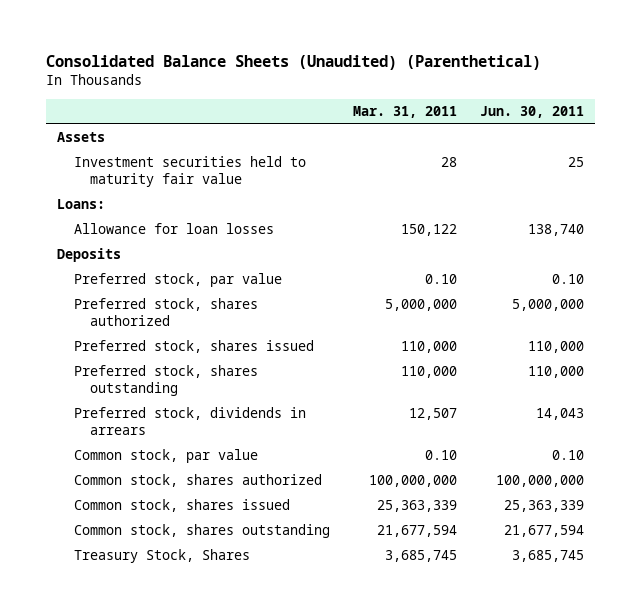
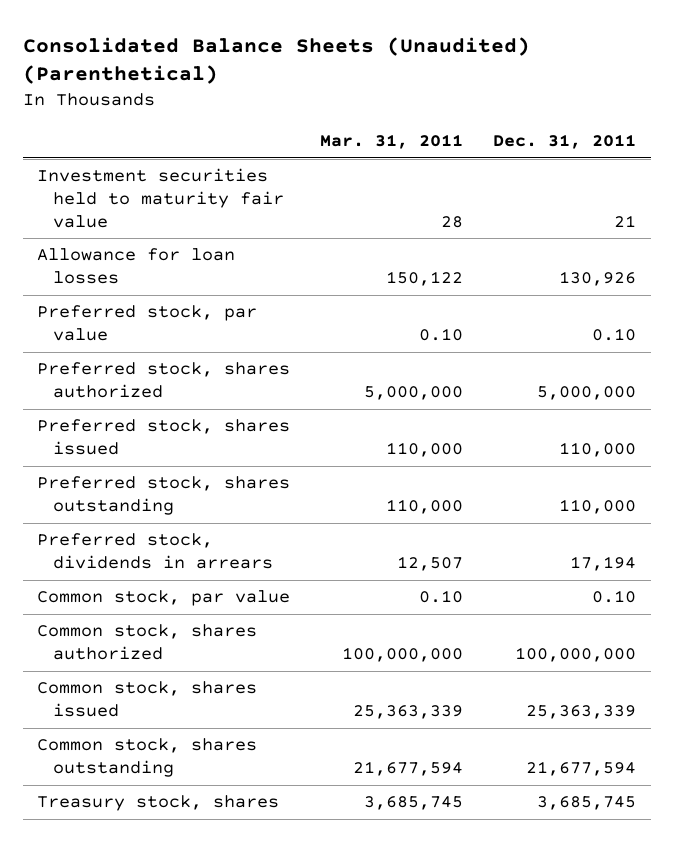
[479,106,584,119] Jun. 30, 2011 -> none
none -> [492,134,636,150] Dec. 31, 2011
[57,132,106,143] Assets -> none
[57,199,106,210] Loans: -> none
[57,248,122,263] Deposits -> none
[73,549,250,564] Treasury Stock, Shares -> [37,795,280,812] Treasury stock, shares

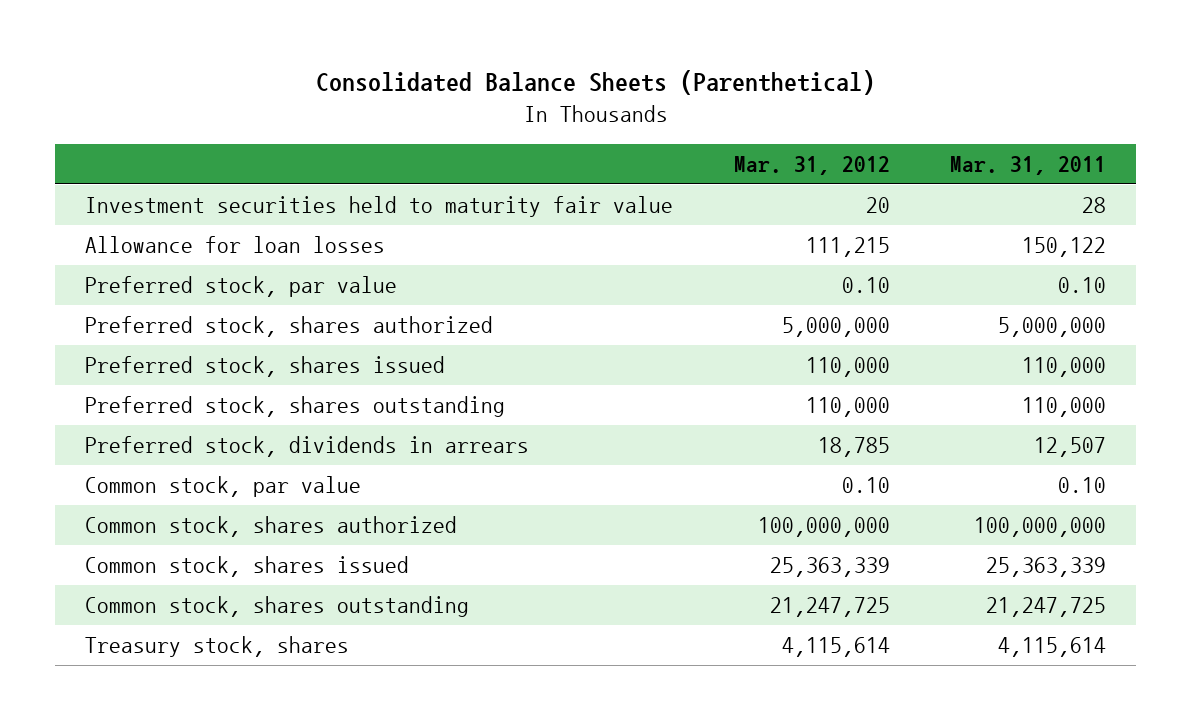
[22,36,530,85] Consolidated Balance Sheets (Unaudited) (Parenthetical) -> [315,70,875,96] Consolidated Balance Sheets (Parenthetical)
[492,134,636,150] Dec. 31, 2011 -> none
none -> [733,155,890,175] Mar. 31, 2012
[353,761,464,777] 21,677,594 -> [985,597,1106,618] 21,247,725
[364,796,464,811] 3,685,745 -> [997,637,1106,658] 4,115,614

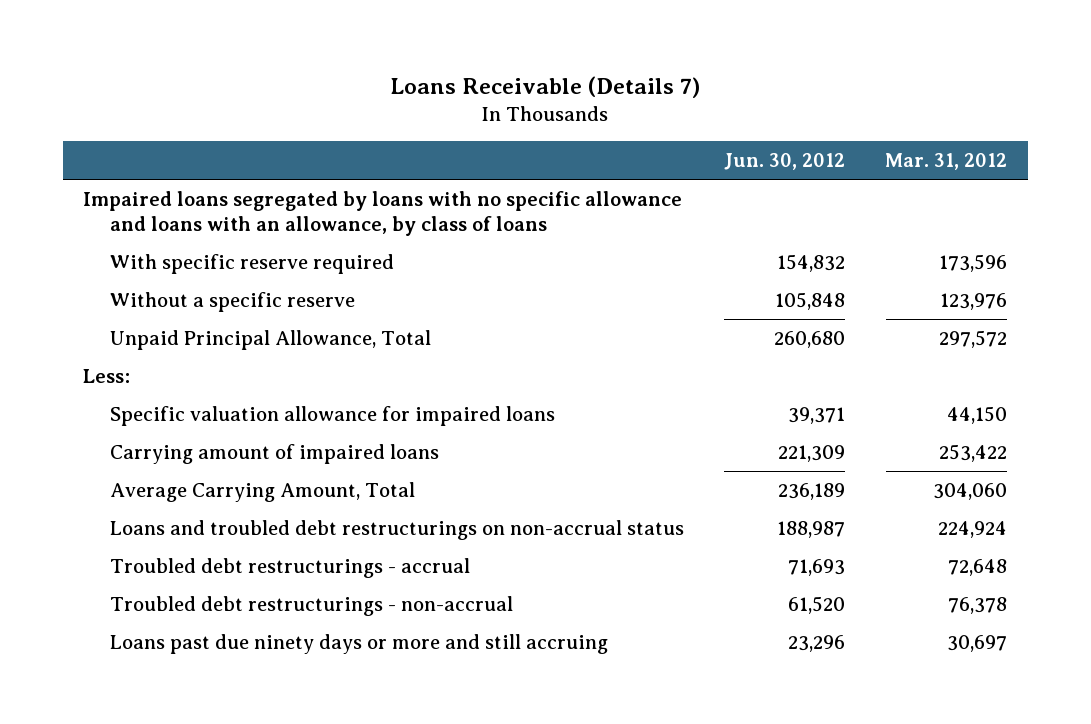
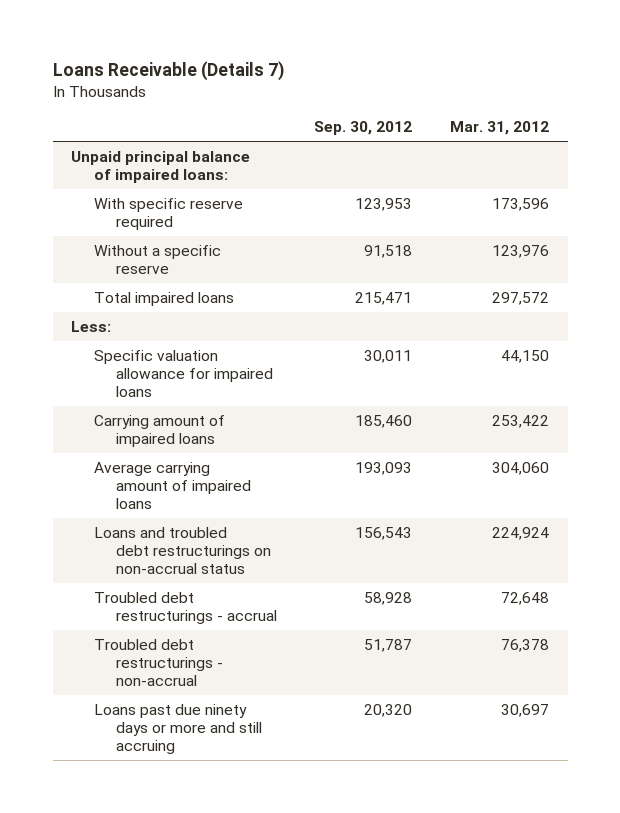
[724,152,846,170] Jun. 30, 2012 -> none
none -> [314,121,413,136] Sep. 30, 2012
[83,191,683,236] Impaired loans segregated by loans with no specific allowance and loans with an allowance, by class of loans -> [71,150,251,183] Unpaid principal balance of impaired loans:
[109,330,431,351] Unpaid Principal Allowance, Total -> [93,291,234,306] Total impaired loans
[109,482,415,503] Average Carrying Amount, Total -> [93,461,251,509] Average carrying amount of impaired loans

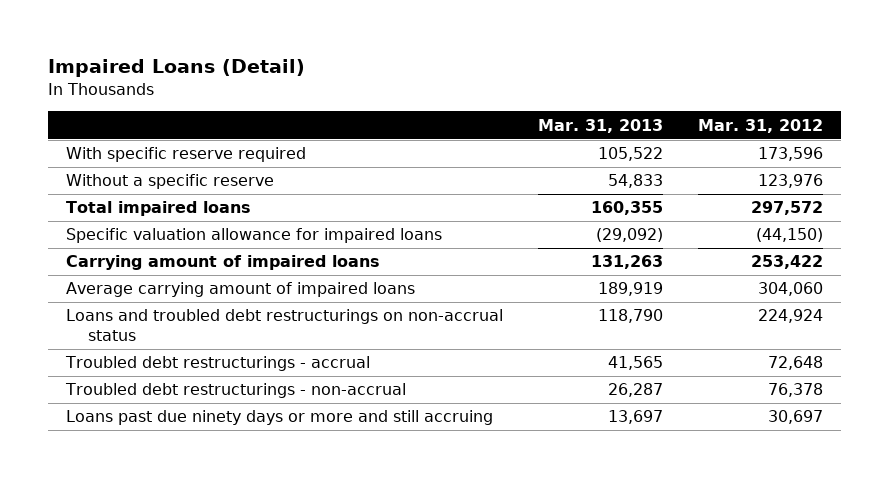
[52,61,284,82] Loans Receivable (Details 7) -> [48,59,306,78] Impaired Loans (Detail)
[314,121,413,136] Sep. 30, 2012 -> none
none -> [537,118,663,133] Mar. 31, 2013
[71,150,251,183] Unpaid principal balance of impaired loans: -> none
[71,320,112,332] Less: -> none
[500,349,549,363] 44,150 -> [755,228,823,243] (44,150)

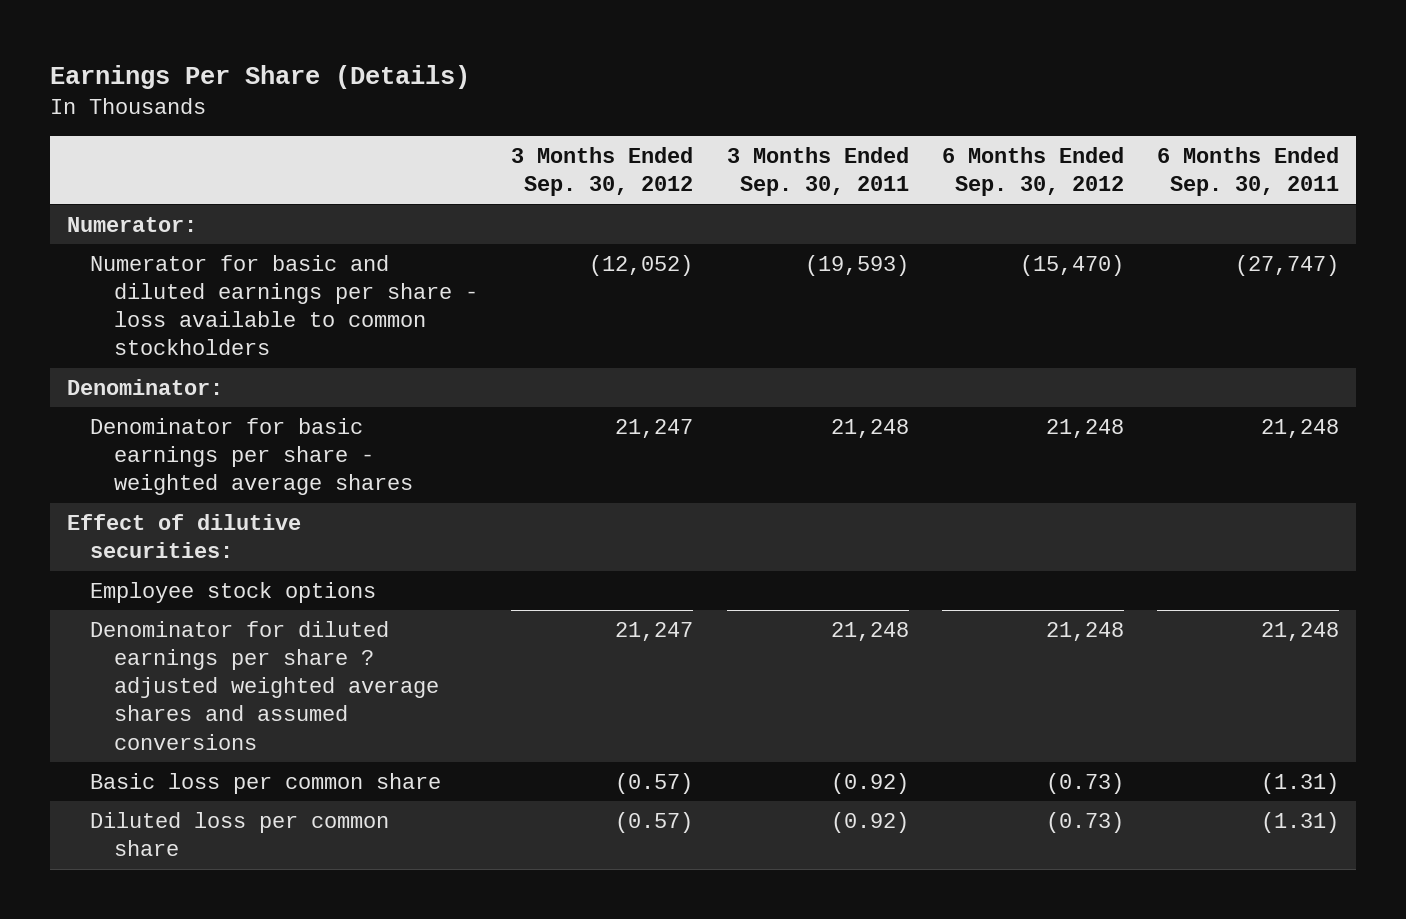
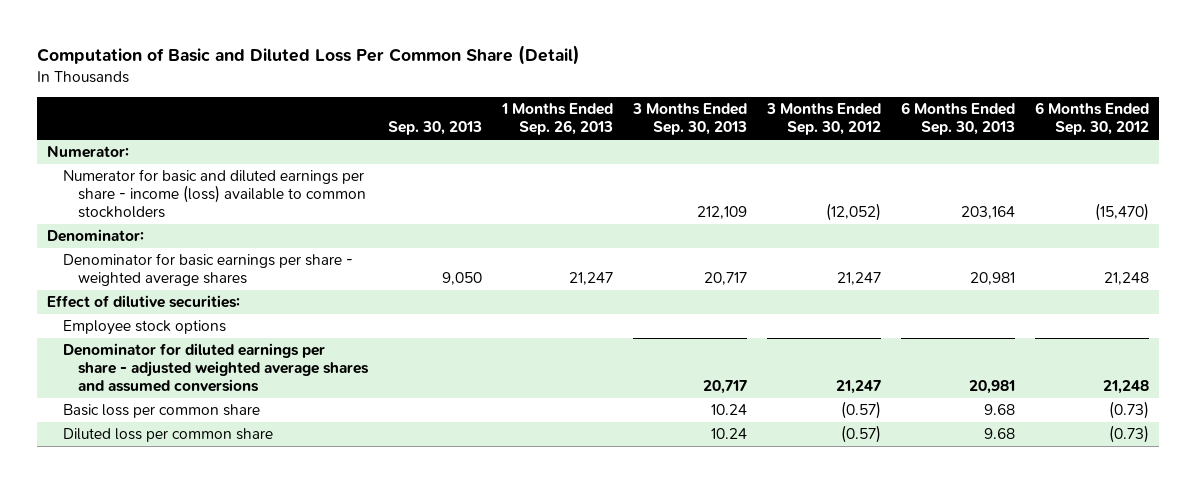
[50,65,471,90] Earnings Per Share (Details) -> [37,45,581,66] Computation of Basic and Diluted Loss Per Common Share (Detail)
[726,147,909,197] 3 Months Ended Sep. 30, 2011 -> none
[1157,147,1340,197] 6 Months Ended Sep. 30, 2011 -> none
none -> [387,121,482,136] Sep. 30, 2013
none -> [500,103,613,136] 1 Months Ended Sep. 26, 2013
none -> [632,103,748,136] 3 Months Ended Sep. 30, 2013
none -> [901,102,1016,136] 6 Months Ended Sep. 30, 2013
[90,255,478,356] Numerator for basic and diluted earnings per share - loss available to common stockholders -> [62,169,366,219] Numerator for basic and diluted earnings per share - income (loss) available to common stockholders
[90,621,439,750] Denominator for diluted earnings per share ? adjusted weighted average shares and assumed conversions -> [62,343,369,393] Denominator for diluted earnings per share - adjusted weighted average shares and assumed conversions

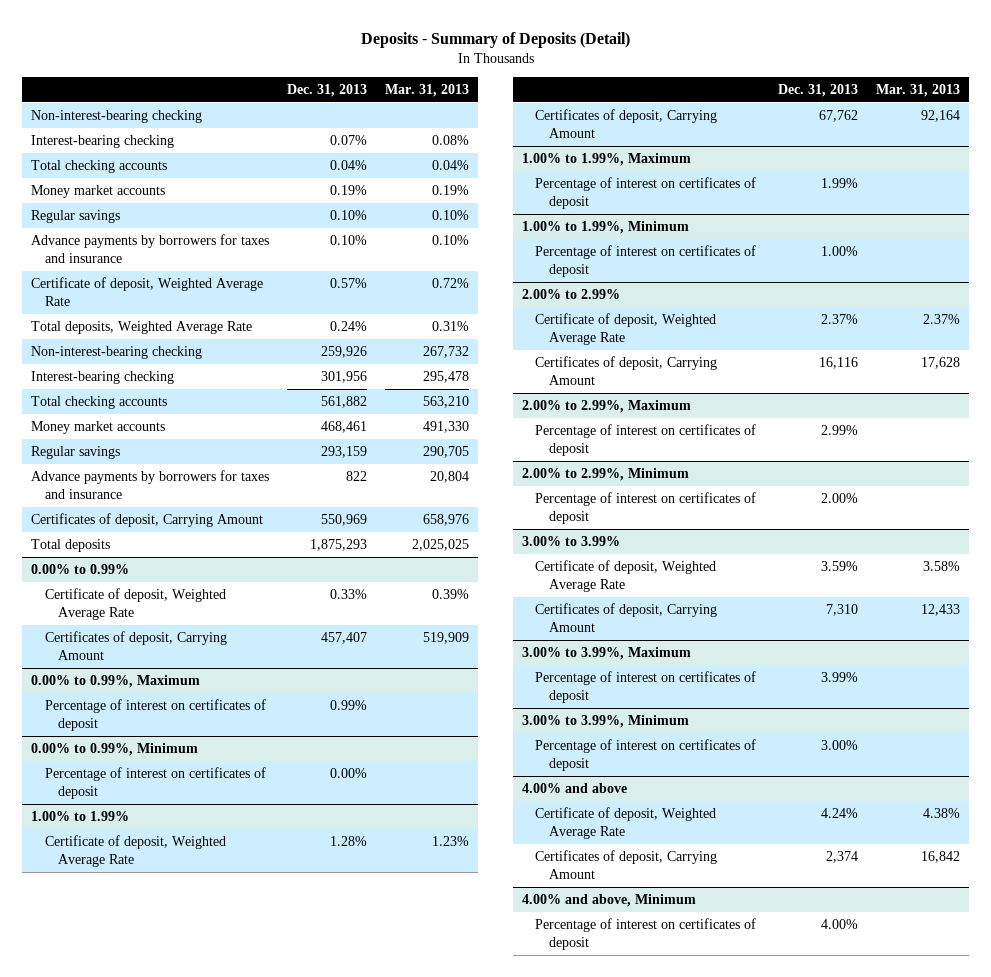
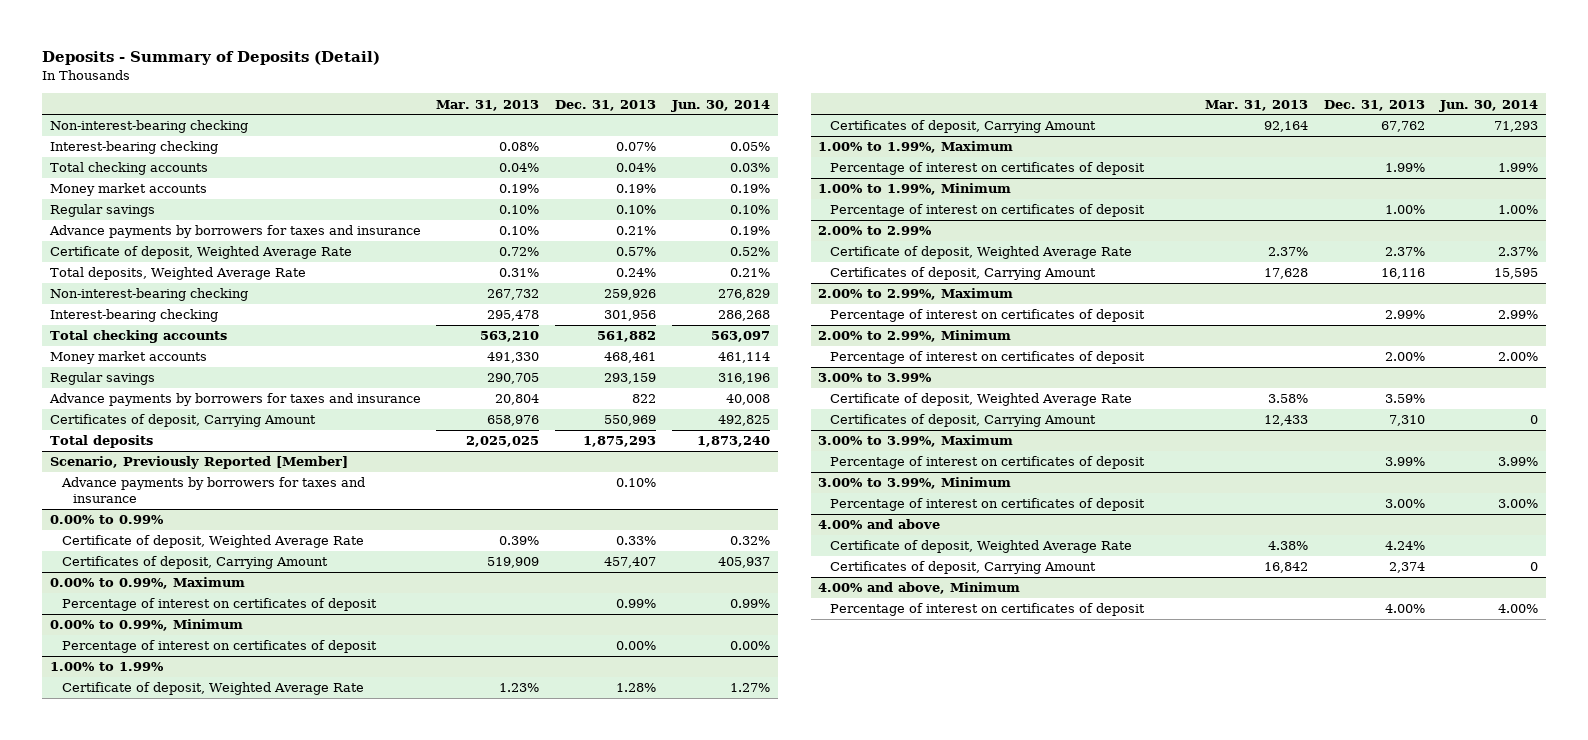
none -> [670,99,770,112] Jun. 30, 2014
[330,234,368,245] 0.10% -> [616,226,657,236] 0.21%
none -> [49,456,348,470] Scenario, Previously Reported [Member]
none -> [60,477,365,504] Advance payments by borrowers for taxes and insurance

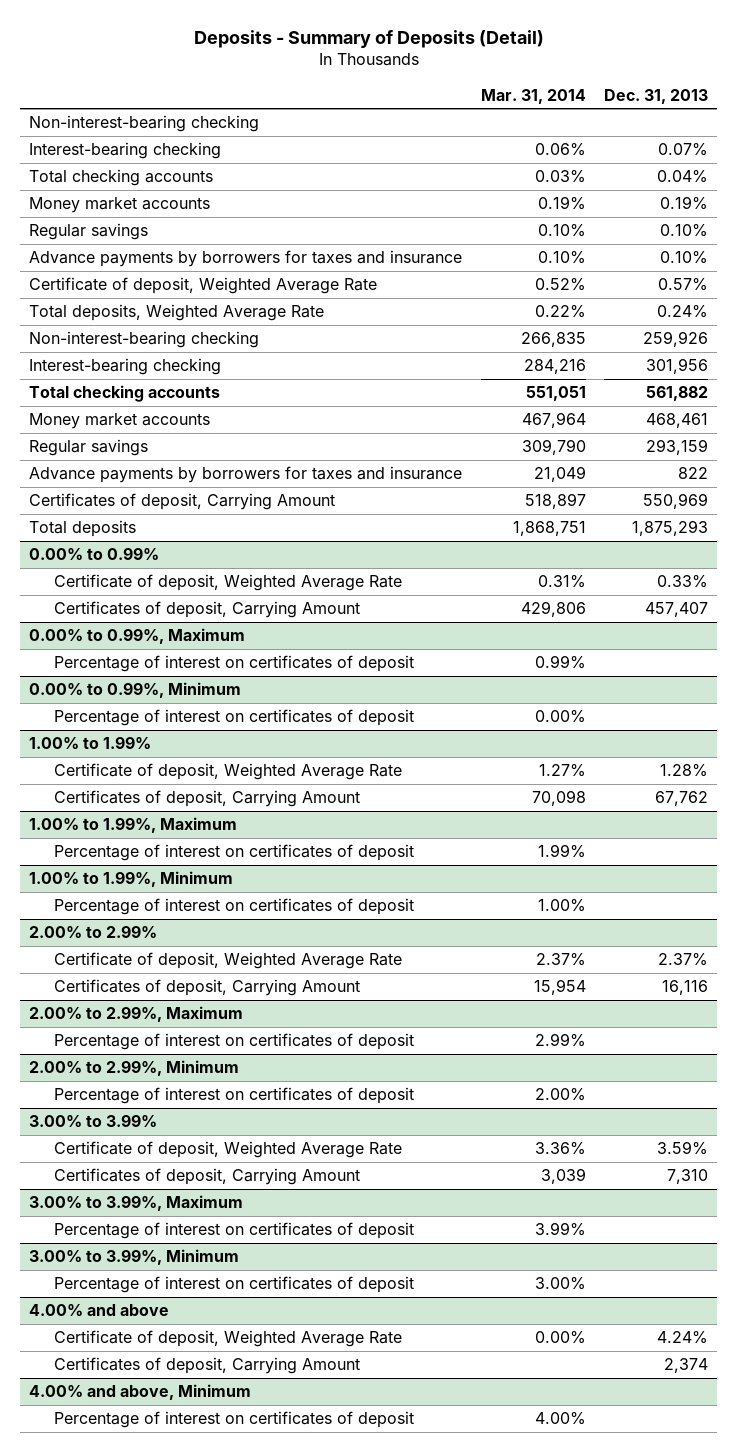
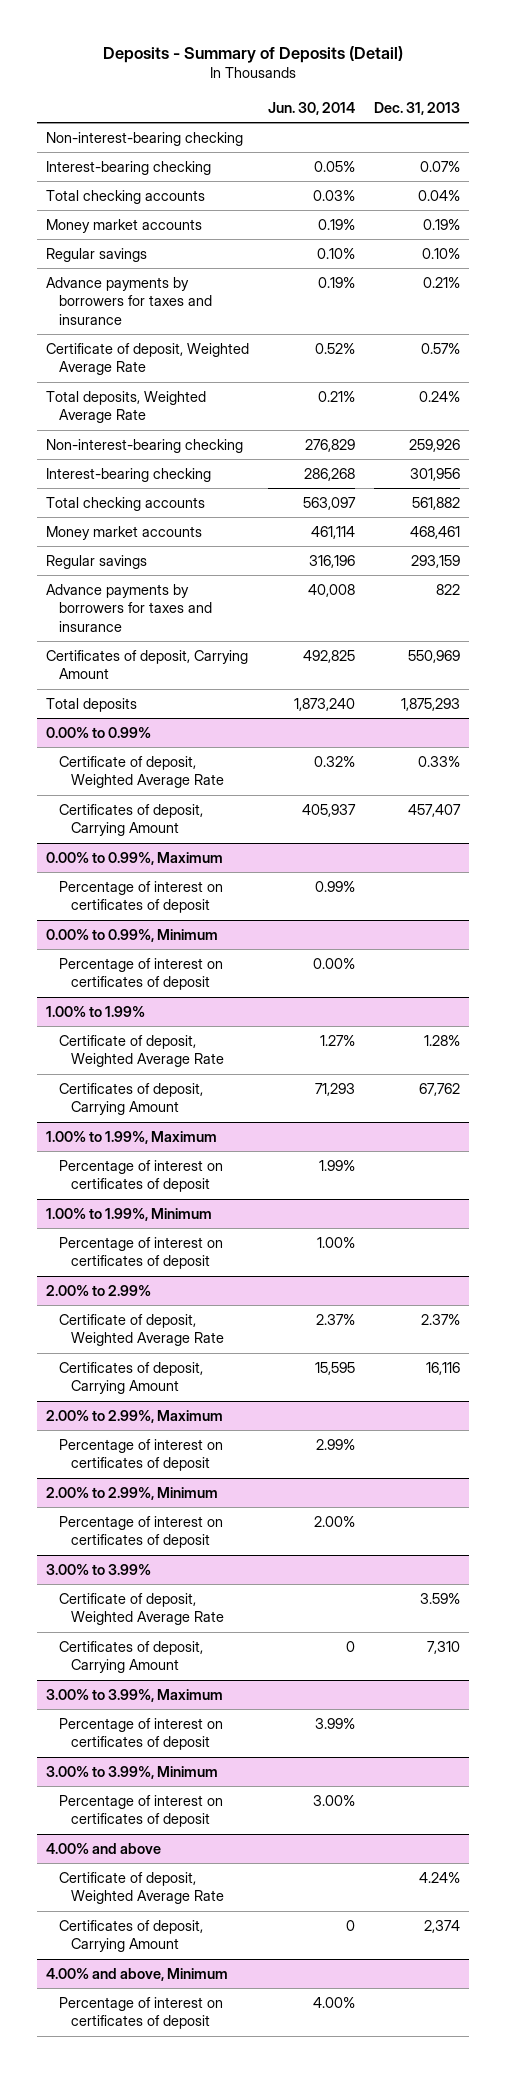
[480,88,586,104] Mar. 31, 2014 -> none
none -> [267,101,355,115] Jun. 30, 2014
[660,251,709,265] 0.10% -> [422,276,460,288] 0.21%

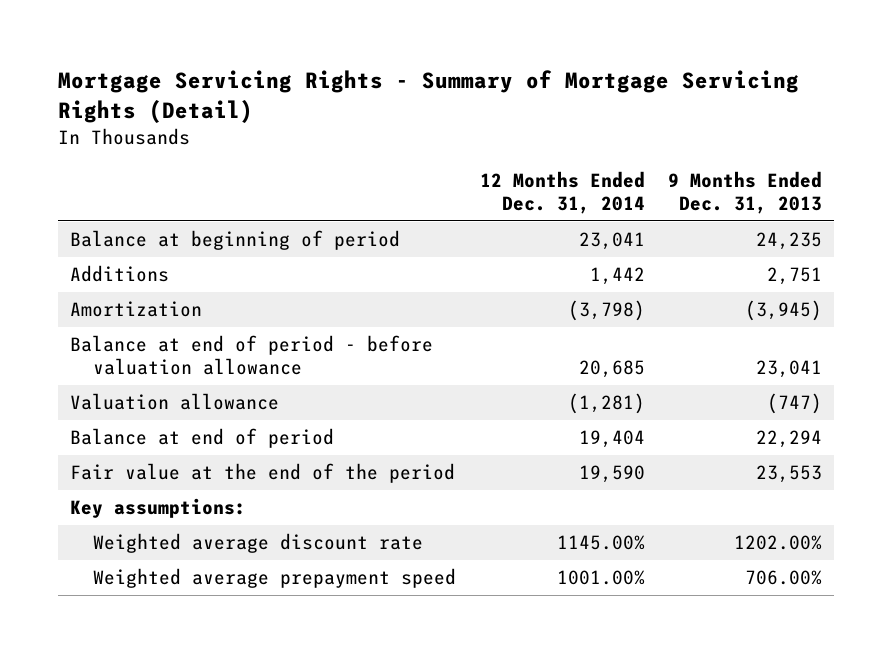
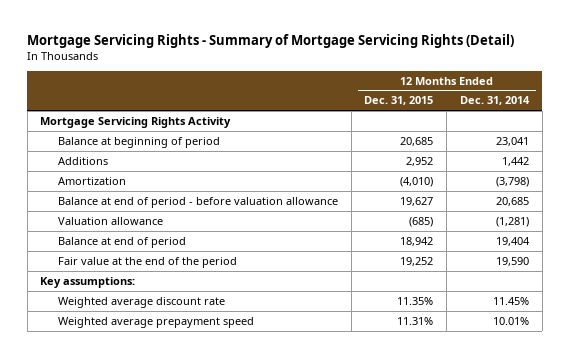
[668,171,823,214] 9 Months Ended Dec. 31, 2013 -> none
none -> [364,96,434,106] Dec. 31, 2015
none -> [40,116,232,128] Mortgage Servicing Rights Activity
[556,535,645,551] 1145.00% -> [492,296,529,305] 11.45%
[556,570,645,586] 1001.00% -> [492,316,529,325] 10.01%

